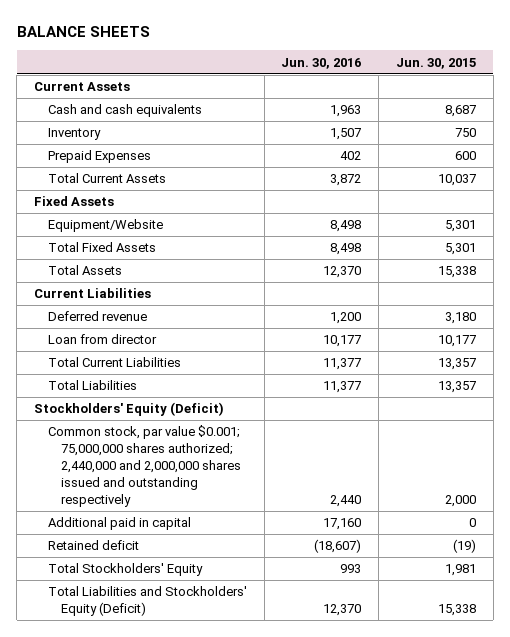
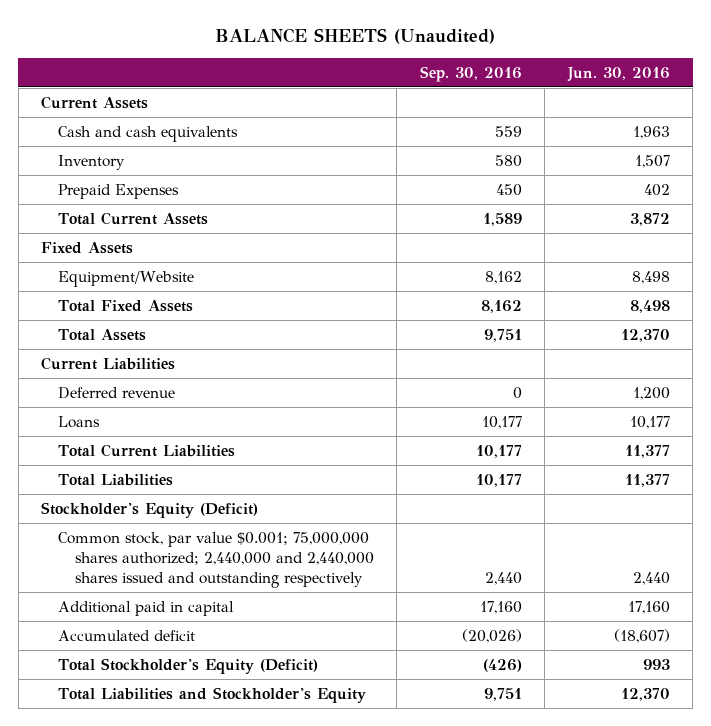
[16,26,150,38] BALANCE SHEETS -> [215,28,496,45] BALANCE SHEETS (Unaudited)
[395,57,476,69] Jun. 30, 2015 -> none
none -> [419,65,522,82] Sep. 30, 2016
[47,334,157,345] Loan from director -> [57,415,100,428] Loans
[34,402,225,417] Stockholders' Equity (Deficit) -> [41,501,259,518] Stockholder's Equity (Deficit)
[47,425,242,507] Common stock, par value $0.001; 75,000,000 shares authorized; 2,440,000 and 2,000,000 shares issued and outstanding respectively -> [57,531,374,588] Common stock, par value $0.001; 75,000,000 shares authorized; 2,440,000 and 2,440,000 shares issued and outstanding respectively
[47,540,139,551] Retained deficit -> [57,629,195,641] Accumulated deficit
[47,563,203,577] Total Stockholders' Equity -> [57,657,318,674] Total Stockholder's Equity (Deficit)
[47,586,247,617] Total Liabilities and Stockholders' Equity (Deficit) -> [57,686,366,703] Total Liabilities and Stockholder's Equity

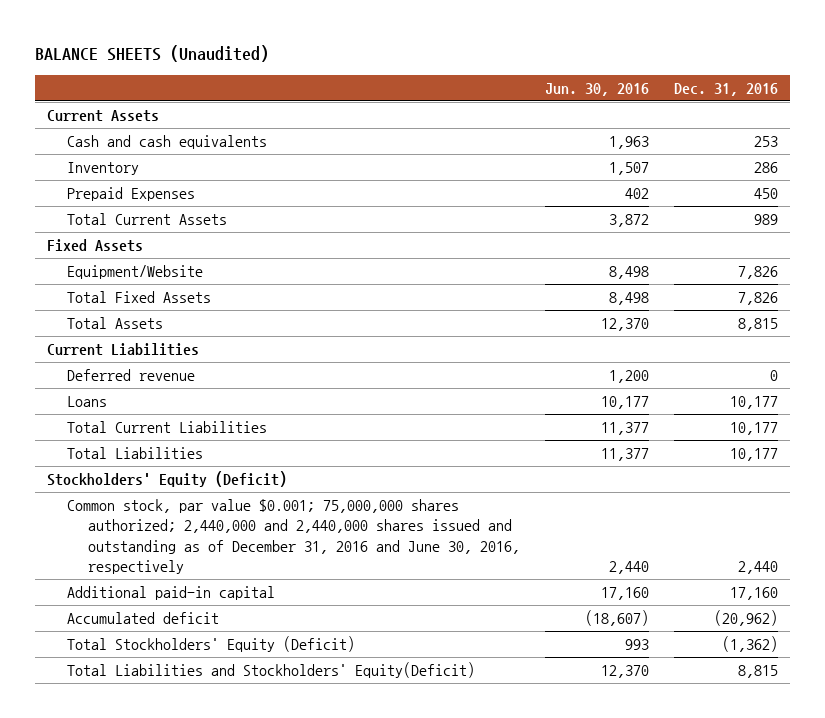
[419,65,522,82] Sep. 30, 2016 -> none
none -> [673,82,778,96] Dec. 31, 2016
[41,501,259,518] Stockholder's Equity (Deficit) -> [47,471,288,488] Stockholders' Equity (Deficit)
[57,531,374,588] Common stock, par value $0.001; 75,000,000 shares authorized; 2,440,000 and 2,440,000 shares issued and outstanding respectively -> [67,499,520,574] Common stock, par value $0.001; 75,000,000 shares authorized; 2,440,000 and 2,440,000 shares issued and outstanding as of December 31, 2016 and June 30, 2016, respectively
[57,600,234,616] Additional paid in capital -> [67,586,276,601] Additional paid-in capital
[57,657,318,674] Total Stockholder's Equity (Deficit) -> [67,636,356,653] Total Stockholders' Equity (Deficit)
[57,686,366,703] Total Liabilities and Stockholder's Equity -> [67,662,476,679] Total Liabilities and Stockholders' Equity(Deficit)

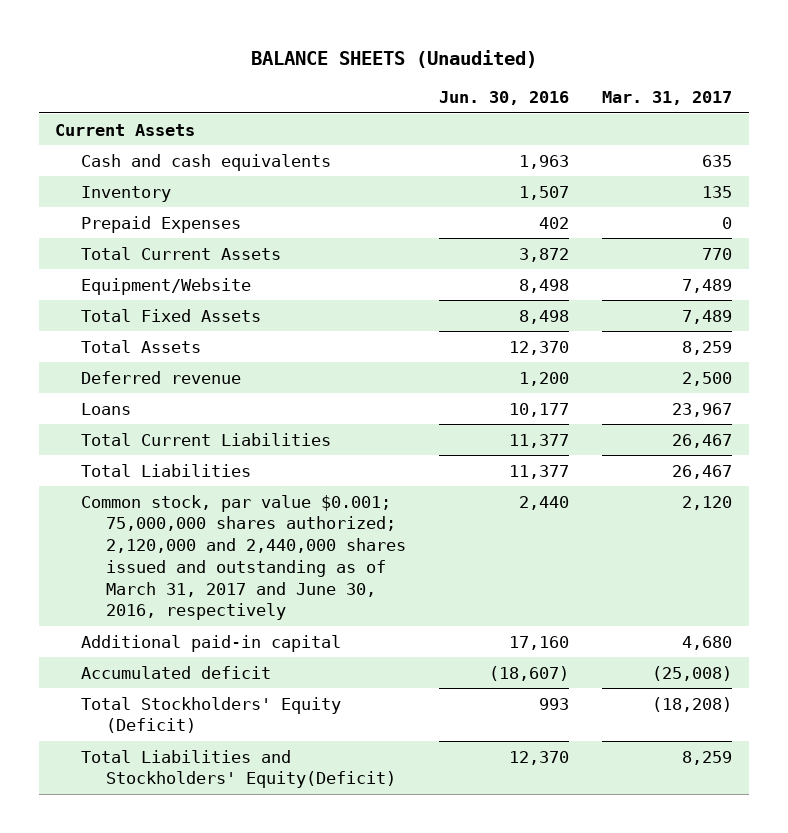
[673,82,778,96] Dec. 31, 2016 -> none
none -> [602,91,733,106] Mar. 31, 2017
[47,239,144,253] Fixed Assets -> none
[47,343,200,357] Current Liabilities -> none
[47,471,288,488] Stockholders' Equity (Deficit) -> none
[67,499,520,574] Common stock, par value $0.001; 75,000,000 shares authorized; 2,440,000 and 2,440,000 shares issued and outstanding as of December 31, 2016 and June 30, 2016, respectively -> [80,494,407,621] Common stock, par value $0.001; 75,000,000 shares authorized; 2,120,000 and 2,440,000 shares issued and outstanding as of March 31, 2017 and June 30, 2016, respectively

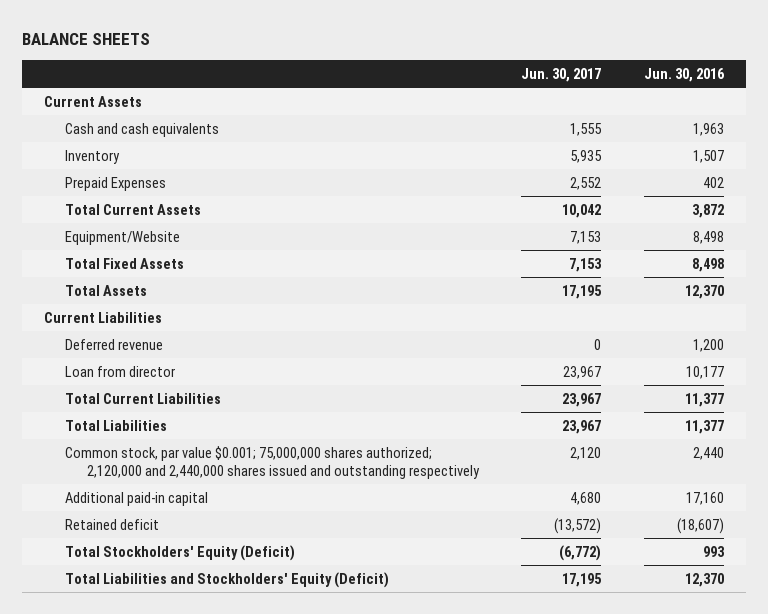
[250,49,537,68] BALANCE SHEETS (Unaudited) -> [22,33,151,46] BALANCE SHEETS
[602,91,733,106] Mar. 31, 2017 -> none
none -> [521,67,602,82] Jun. 30, 2017
none -> [43,311,162,323] Current Liabilities
[80,402,131,415] Loans -> [65,365,176,377] Loan from director
[80,494,407,621] Common stock, par value $0.001; 75,000,000 shares authorized; 2,120,000 and 2,440,000 shares issued and outstanding as of March 31, 2017 and June 30, 2016, respectively -> [65,445,480,479] Common stock, par value $0.001; 75,000,000 shares authorized; 2,120,000 and 2,440,000 shares issued and outstanding respectively
[80,665,271,679] Accumulated deficit -> [65,518,160,530] Retained deficit
[80,749,397,789] Total Liabilities and Stockholders' Equity(Deficit) -> [65,571,390,588] Total Liabilities and Stockholders' Equity (Deficit)

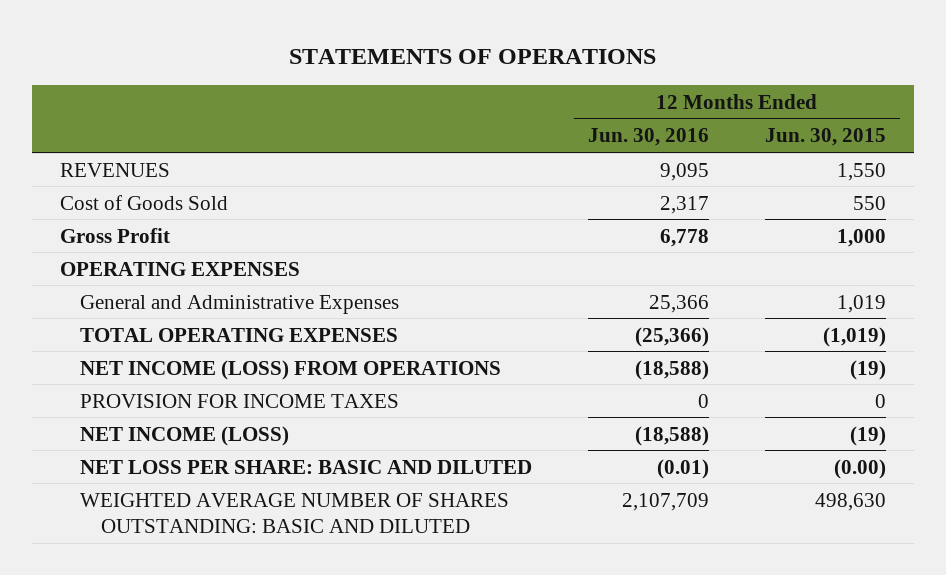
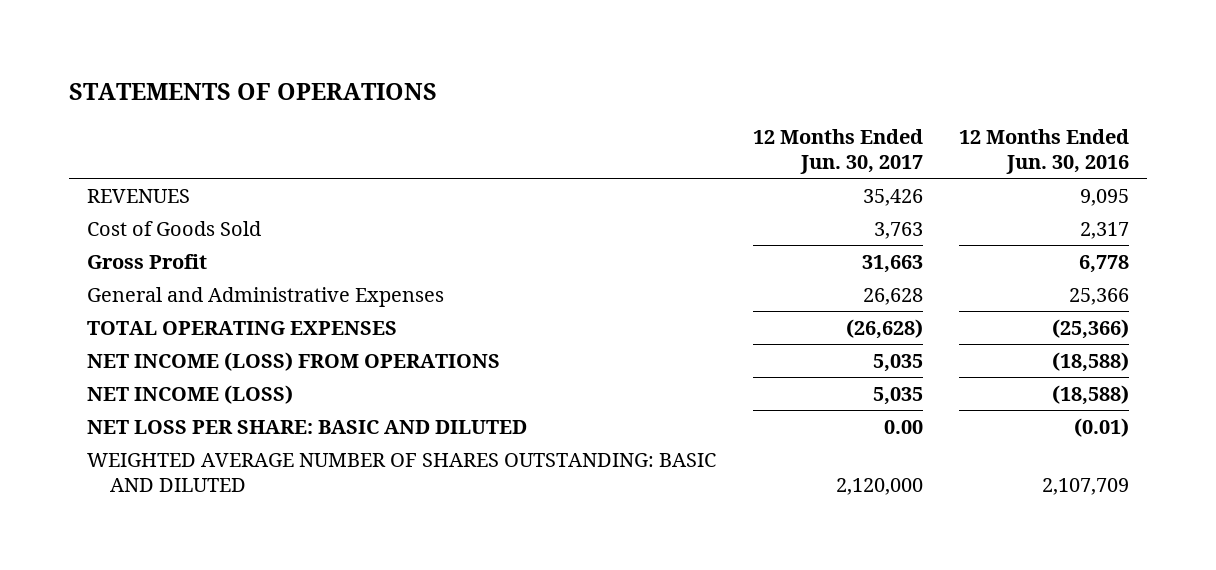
[765,128,887,147] Jun. 30, 2015 -> none
none -> [752,129,923,175] 12 Months Ended Jun. 30, 2017
[59,261,300,276] OPERATING EXPENSES -> none
[80,393,400,408] PROVISION FOR INCOME TAXES -> none

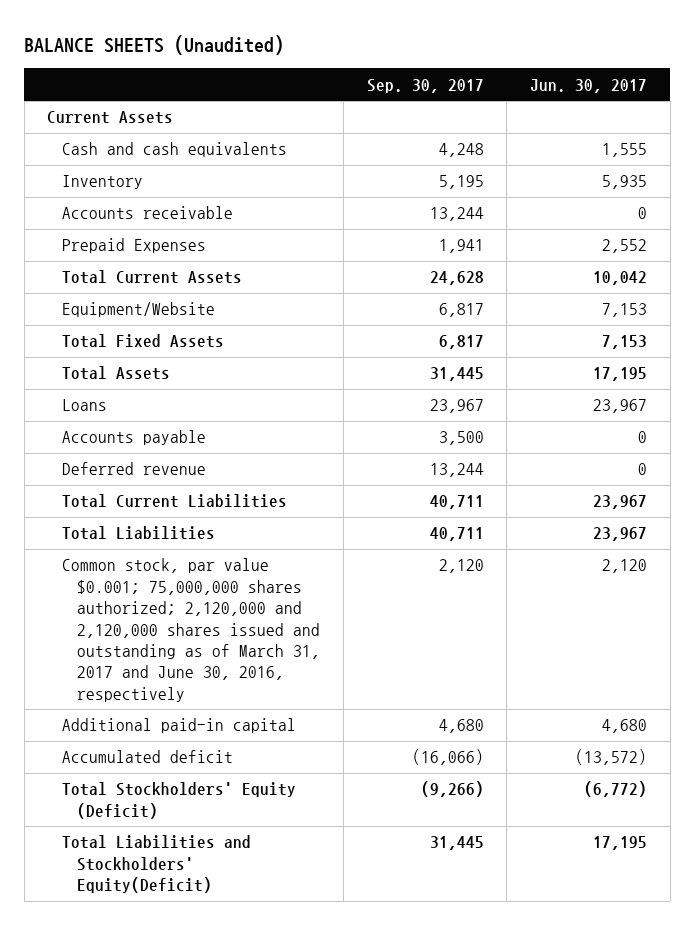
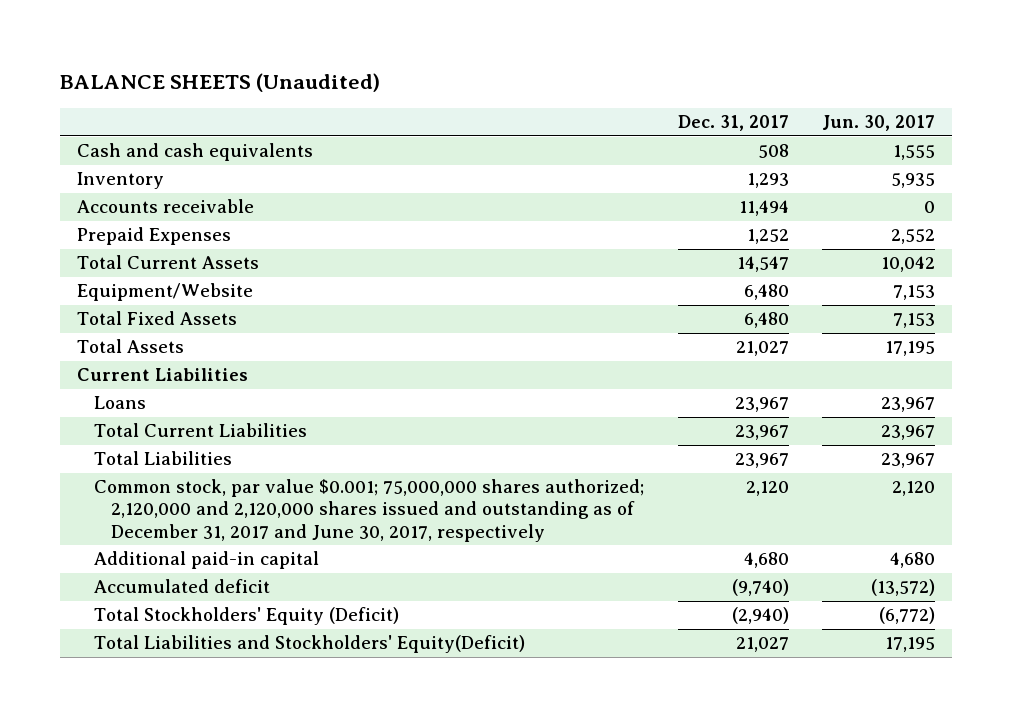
[366,78,484,93] Sep. 30, 2017 -> none
none -> [677,115,789,132] Dec. 31, 2017
[47,111,174,125] Current Assets -> none
none -> [77,368,249,382] Current Liabilities
[62,430,207,446] Accounts payable -> none
[62,462,207,476] Deferred revenue -> none
[62,558,321,702] Common stock, par value $0.001; 75,000,000 shares authorized; 2,120,000 and 2,120,000 shares issued and outstanding as of March 31, 2017 and June 30, 2016, respectively -> [94,479,645,542] Common stock, par value $0.001; 75,000,000 shares authorized; 2,120,000 and 2,120,000 shares issued and outstanding as of December 31, 2017 and June 30, 2017, respectively

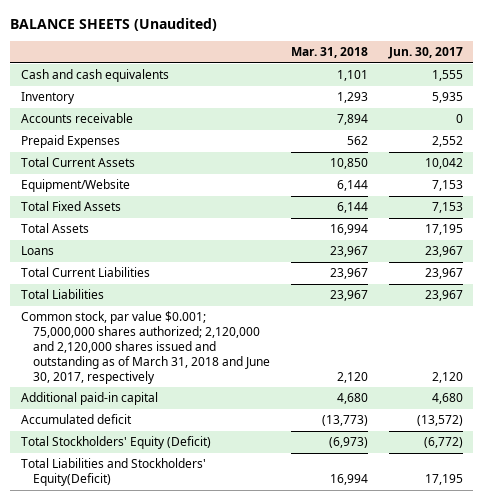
[677,115,789,132] Dec. 31, 2017 -> none
none -> [290,47,368,59] Mar. 31, 2018
[77,368,249,382] Current Liabilities -> none
[94,479,645,542] Common stock, par value $0.001; 75,000,000 shares authorized; 2,120,000 and 2,120,000 shares issued and outstanding as of December 31, 2017 and June 30, 2017, respectively -> [20,311,270,384] Common stock, par value $0.001; 75,000,000 shares authorized; 2,120,000 and 2,120,000 shares issued and outstanding as of March 31, 2018 and June 30, 2017, respectively

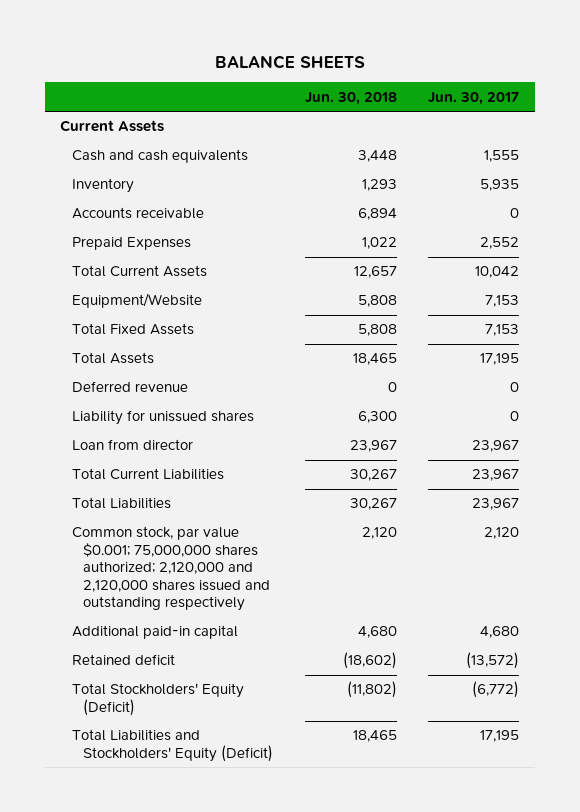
[10,17,218,31] BALANCE SHEETS (Unaudited) -> [214,54,365,69] BALANCE SHEETS
[290,47,368,59] Mar. 31, 2018 -> none
none -> [304,91,397,105] Jun. 30, 2018
none -> [60,120,165,133] Current Assets
none -> [71,381,188,393] Deferred revenue
none -> [71,410,254,426] Liability for unissued shares
[20,246,54,256] Loans -> [71,439,193,451] Loan from director
[20,311,270,384] Common stock, par value $0.001; 75,000,000 shares authorized; 2,120,000 and 2,120,000 shares issued and outstanding as of March 31, 2018 and June 30, 2017, respectively -> [71,526,271,612] Common stock, par value $0.001; 75,000,000 shares authorized; 2,120,000 and 2,120,000 shares issued and outstanding respectively
[20,414,132,425] Accumulated deficit -> [71,654,175,666] Retained deficit
[20,458,206,487] Total Liabilities and Stockholders' Equity(Deficit) -> [71,729,274,762] Total Liabilities and Stockholders' Equity (Deficit)

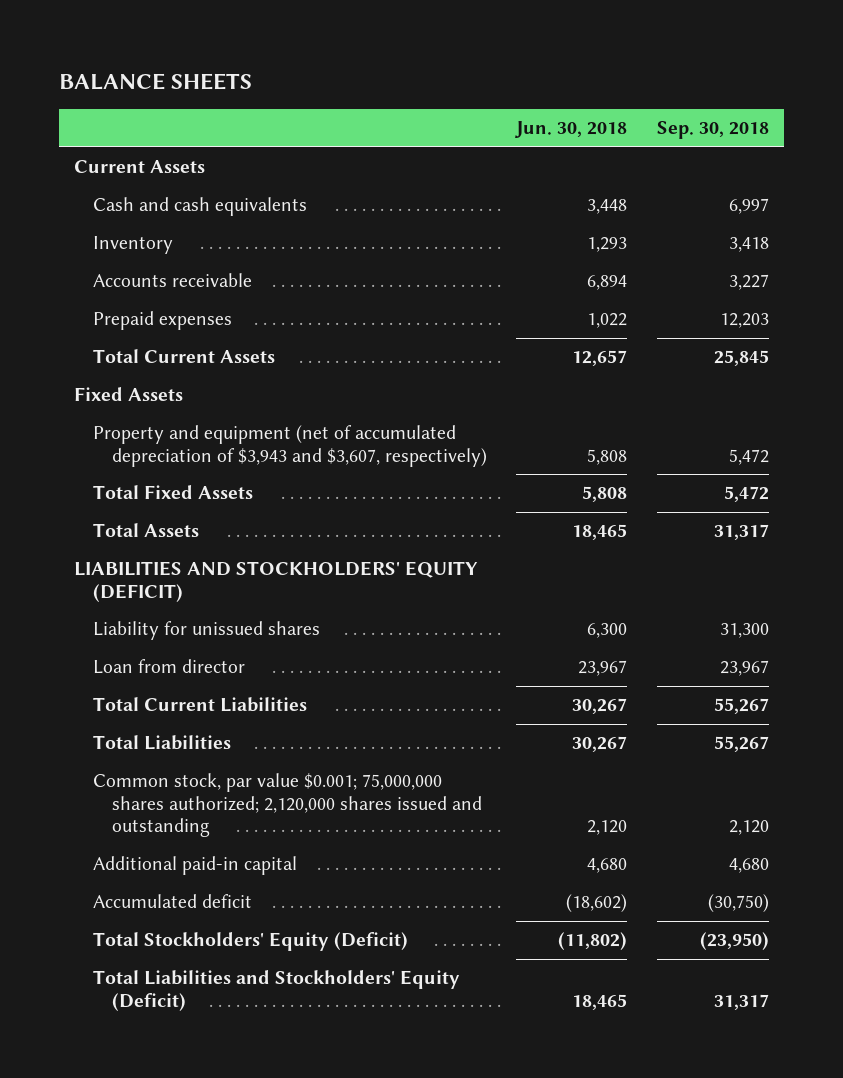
[428,91,520,105] Jun. 30, 2017 -> none
none -> [657,121,770,140] Sep. 30, 2018
[71,237,191,251] Prepaid Expenses -> [92,311,232,331] Prepaid expenses
none -> [74,387,184,402] Fixed Assets
[71,293,202,309] Equipment/Website -> [92,425,487,467] Property and equipment (net of accumulated depreciation of $3,943 and $3,607, respectively)
[71,381,188,393] Deferred revenue -> none
none -> [74,561,479,602] LIABILITIES AND STOCKHOLDERS' EQUITY (DEFICIT)
[71,526,271,612] Common stock, par value $0.001; 75,000,000 shares authorized; 2,120,000 and 2,120,000 shares issued and outstanding respectively -> [92,773,482,838] Common stock, par value $0.001; 75,000,000 shares authorized; 2,120,000 shares issued and outstanding
[71,654,175,666] Retained deficit -> [92,894,252,909] Accumulated deficit

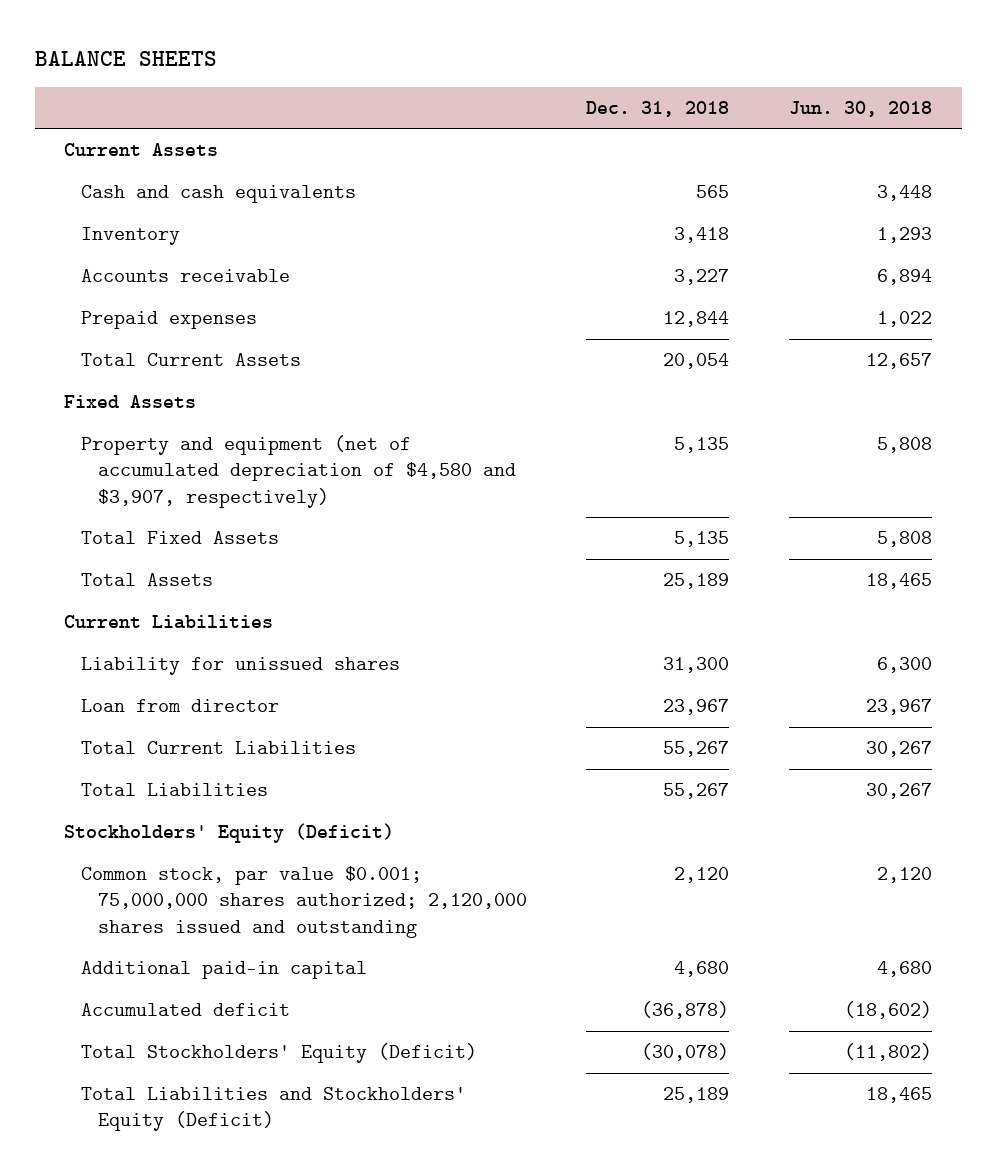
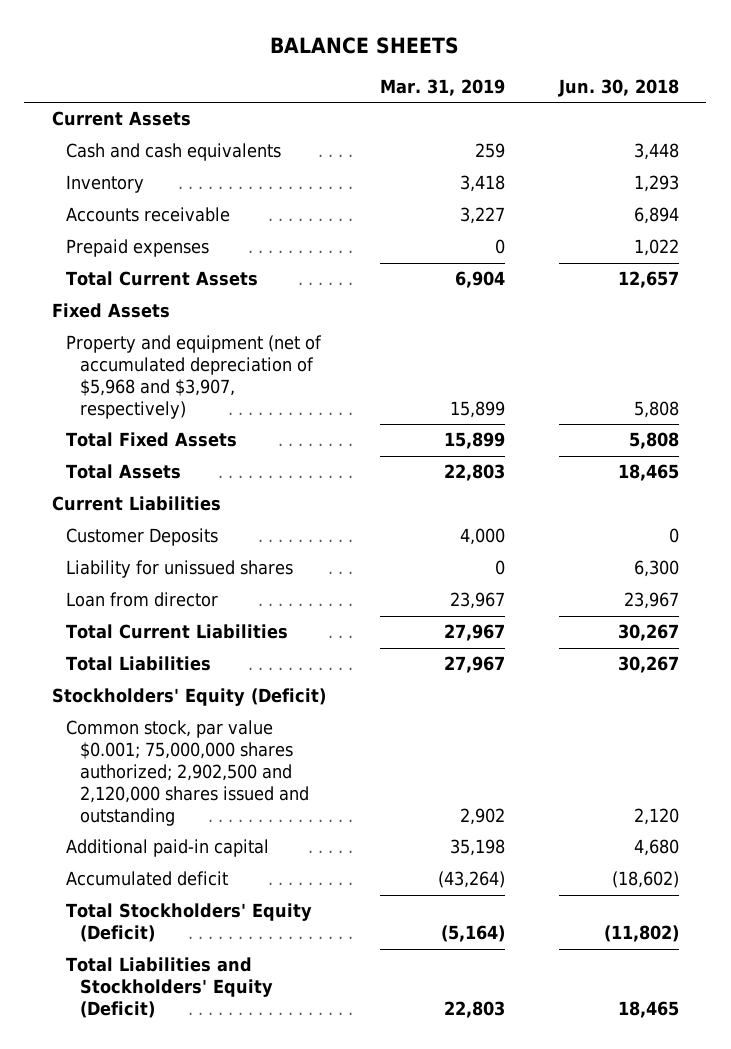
[586,100,730,117] Dec. 31, 2018 -> none
none -> [379,79,505,97] Mar. 31, 2019
[81,434,516,508] Property and equipment (net of accumulated depreciation of $4,580 and $3,907, respectively) -> [65,335,322,420] Property and equipment (net of accumulated depreciation of $5,968 and $3,907, respectively)
none -> [65,528,218,547] Customer Deposits
[81,865,527,938] Common stock, par value $0.001; 75,000,000 shares authorized; 2,120,000 shares issued and outstanding -> [65,720,309,827] Common stock, par value $0.001; 75,000,000 shares authorized; 2,902,500 and 2,120,000 shares issued and outstanding

